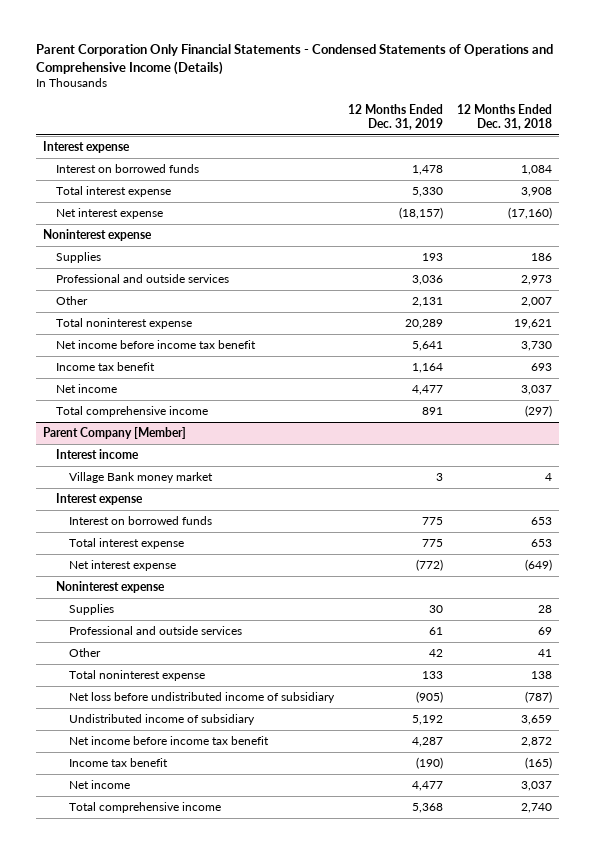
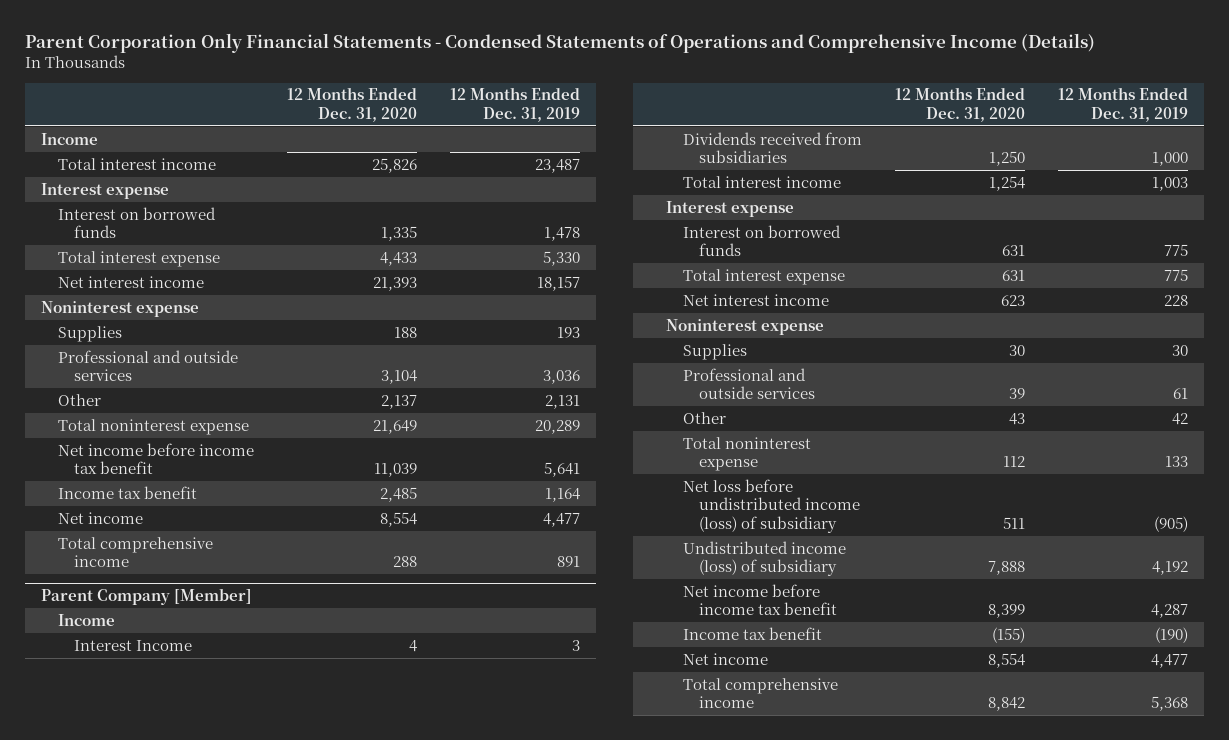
[456,104,552,130] 12 Months Ended Dec. 31, 2018 -> none
none -> [286,87,417,122] 12 Months Ended Dec. 31, 2020
none -> [41,132,99,145] Income
none -> [57,157,216,170] Total interest income
[56,208,164,220] Net interest expense -> [57,275,204,288] Net interest income
[398,207,443,220] (18,157) -> [536,275,580,291] 18,157
[56,449,140,460] Interest income -> [57,613,115,626] Income
[68,472,213,484] Village Bank money market -> [74,639,193,651] Interest Income
none -> [682,131,862,164] Dividends received from subsidiaries
none -> [682,175,841,188] Total interest income
[68,560,176,572] Net interest expense -> [682,293,829,306] Net interest income
[415,559,443,572] (772) -> [1163,294,1188,306] 228
[68,692,335,704] Net loss before undistributed income of subsidiary -> [682,478,861,533] Net loss before undistributed income (loss) of subsidiary
[68,714,255,726] Undistributed income of subsidiary -> [682,540,846,577] Undistributed income (loss) of subsidiary
[411,715,443,726] 5,192 -> [1151,561,1188,576] 4,192

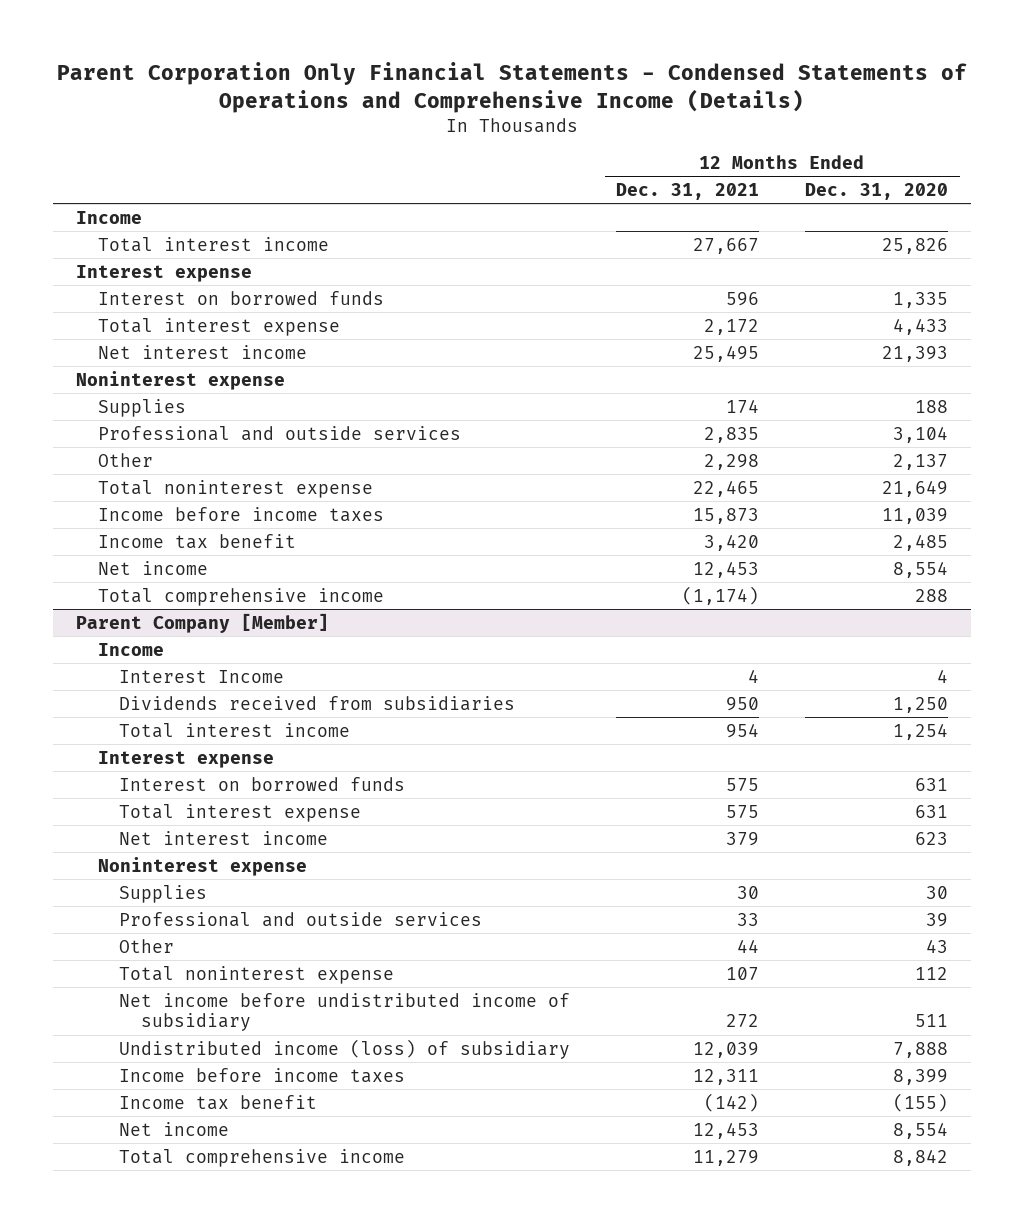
[449,87,580,122] 12 Months Ended Dec. 31, 2019 -> none
none -> [616,182,760,200] Dec. 31, 2021
[57,442,254,475] Net income before income tax benefit -> [97,506,384,522] Income before income taxes
[682,478,861,533] Net loss before undistributed income (loss) of subsidiary -> [119,992,571,1032] Net income before undistributed income of subsidiary
[682,583,838,616] Net income before income tax benefit -> [119,1067,406,1083] Income before income taxes

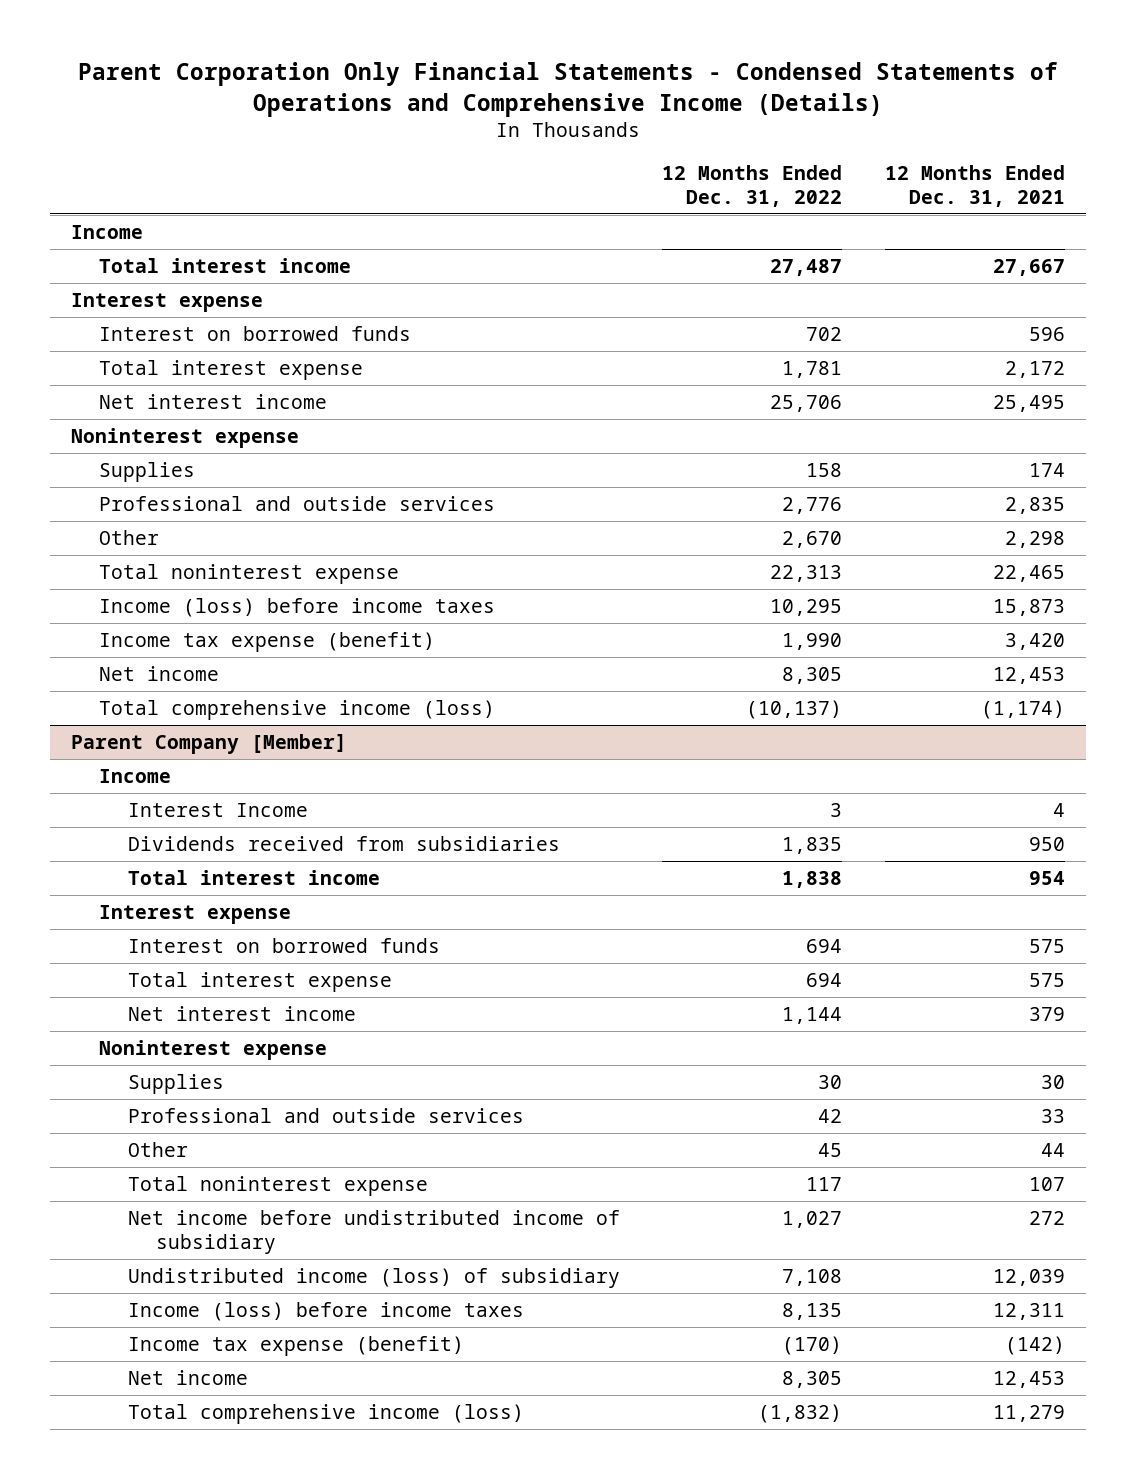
[805,182,949,200] Dec. 31, 2020 -> none
none -> [662,165,843,207] 12 Months Ended Dec. 31, 2022
[97,506,384,522] Income before income taxes -> [99,597,496,617] Income (loss) before income taxes
[97,533,296,549] Income tax benefit -> [99,631,436,652] Income tax expense (benefit)
[97,587,384,606] Total comprehensive income -> [99,699,496,720] Total comprehensive income (loss)
[119,1067,406,1083] Income before income taxes -> [127,1301,524,1321] Income (loss) before income taxes
[119,1094,318,1110] Income tax benefit -> [127,1335,464,1356] Income tax expense (benefit)
[119,1148,406,1167] Total comprehensive income -> [127,1403,524,1424] Total comprehensive income (loss)

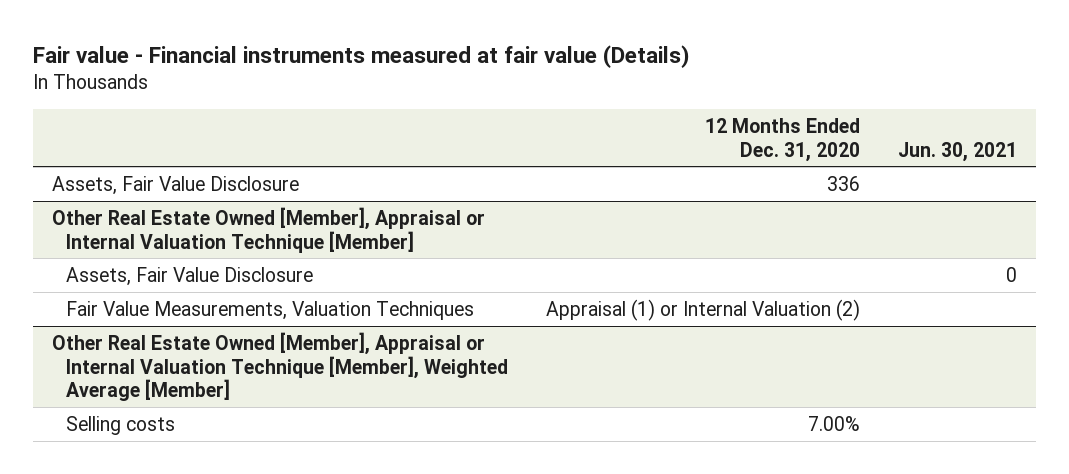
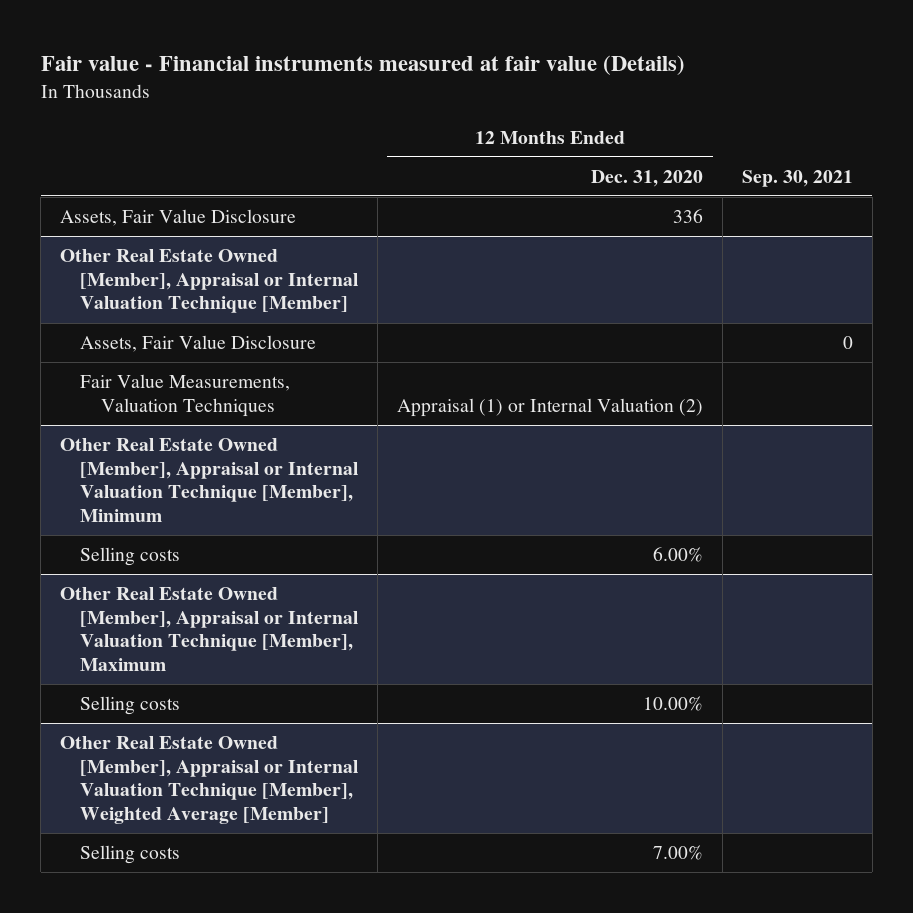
[898,141,1018,162] Jun. 30, 2021 -> none
none -> [741,169,853,187] Sep. 30, 2021
none -> [60,438,359,523] Other Real Estate Owned [Member], Appraisal or Internal Valuation Technique [Member], Minimum
none -> [80,547,181,567] Selling costs
none -> [60,587,359,672] Other Real Estate Owned [Member], Appraisal or Internal Valuation Technique [Member], Maximum
none -> [80,696,181,716] Selling costs

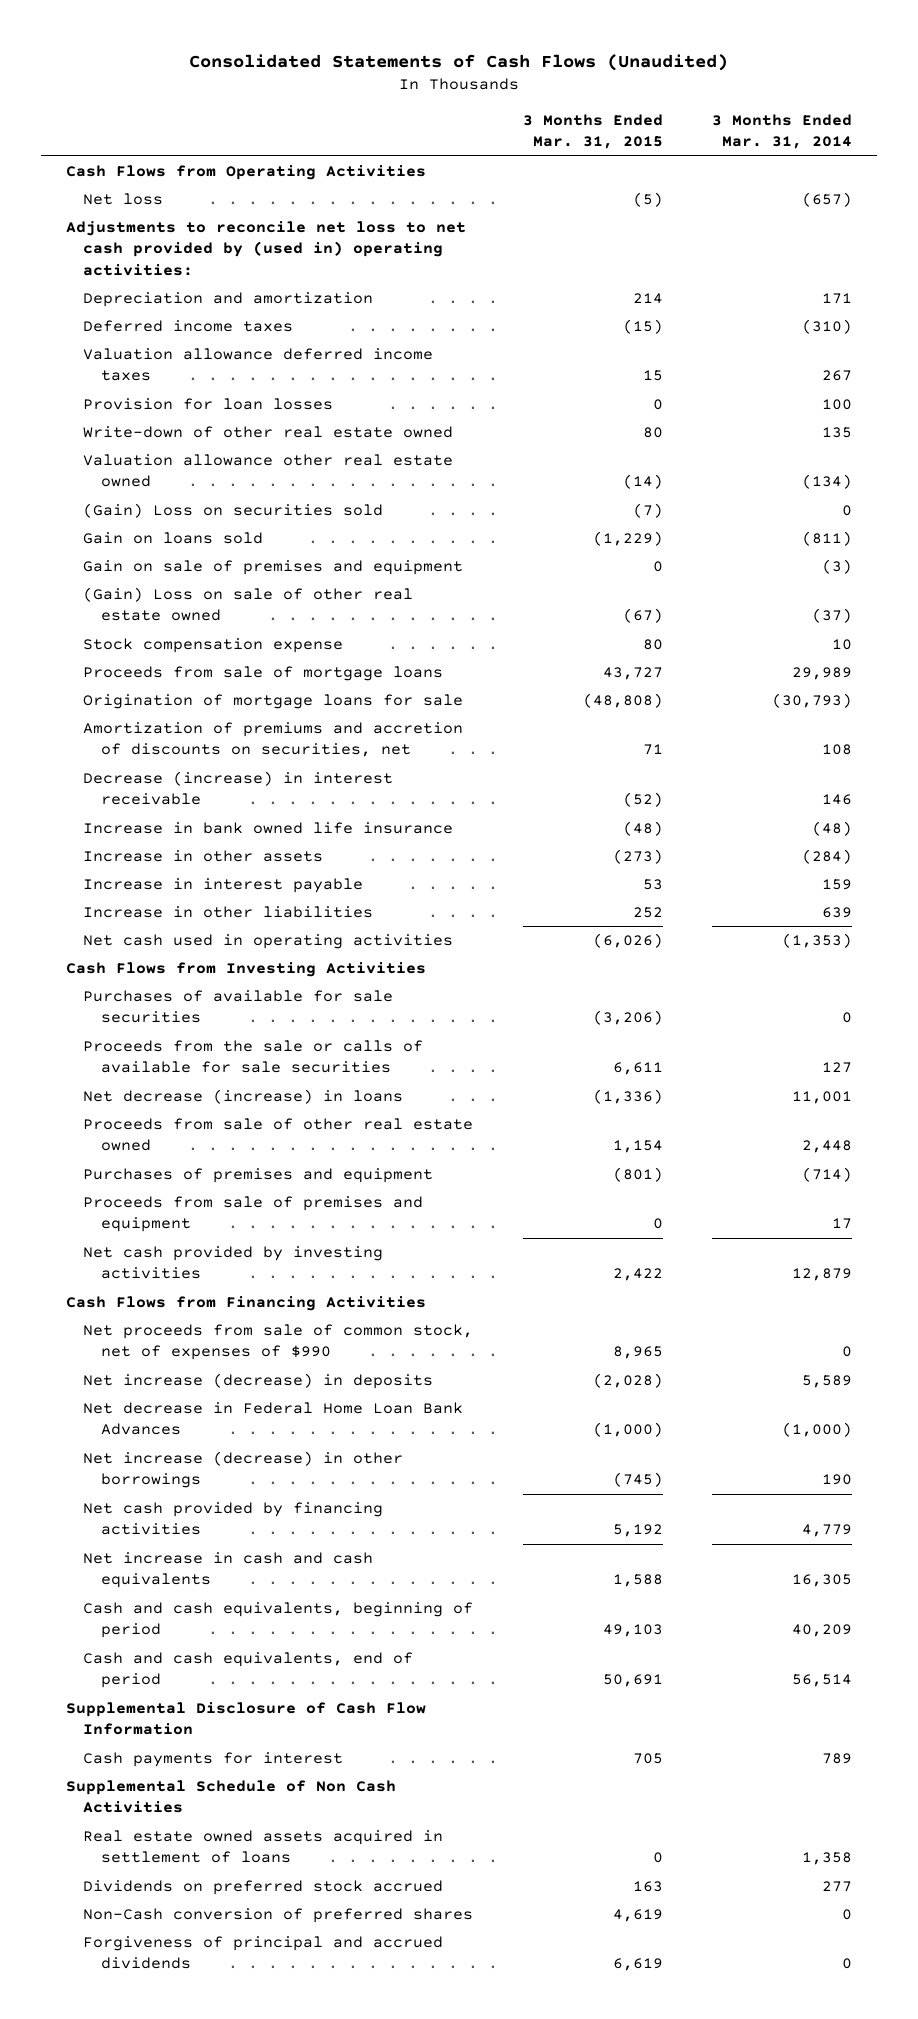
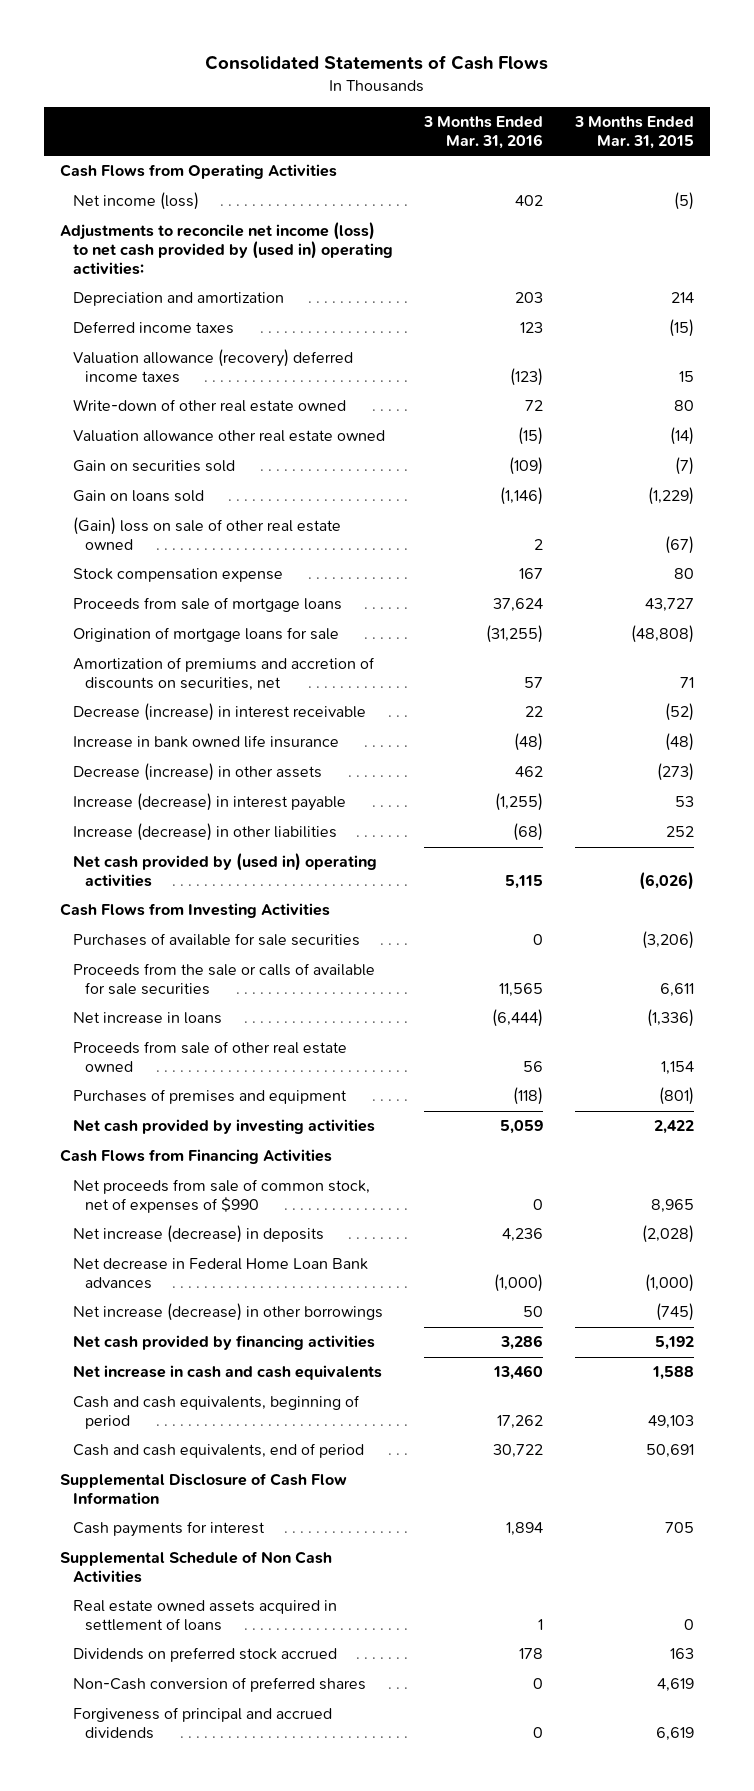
[189,53,729,71] Consolidated Statements of Cash Flows (Unaudited) -> [205,55,549,71] Consolidated Statements of Cash Flows
[712,113,853,150] 3 Months Ended Mar. 31, 2014 -> none
none -> [423,116,544,149] 3 Months Ended Mar. 31, 2016
[83,193,164,206] Net loss -> [72,192,199,211] Net income (loss)
[65,221,466,276] Adjustments to reconcile net loss to net cash provided by (used in) operating activities: -> [60,222,393,275] Adjustments to reconcile net income (loss) to net cash provided by (used in) operating activities:
[83,398,334,411] Provision for loan losses -> none
[83,348,434,382] Valuation allowance deferred income taxes -> [72,349,353,384] Valuation allowance (recovery) deferred income taxes
[83,503,384,519] (Gain) Loss on securities sold -> [72,460,235,473] Gain on securities sold
[83,560,464,576] Gain on sale of premises and equipment -> none
[83,587,414,622] (Gain) Loss on sale of other real estate owned -> [72,517,341,551] (Gain) loss on sale of other real estate owned
[83,850,324,863] Increase in other assets -> [72,763,322,782] Decrease (increase) in other assets
[83,878,364,894] Increase in interest payable -> [72,793,346,812] Increase (decrease) in interest payable
[83,906,374,919] Increase in other liabilities -> [72,823,337,842] Increase (decrease) in other liabilities
[83,934,454,950] Net cash used in operating activities -> [72,853,377,888] Net cash provided by (used in) operating activities
[83,1089,404,1105] Net decrease (increase) in loans -> [72,1012,222,1025] Net increase in loans
[83,1196,424,1233] Proceeds from sale of premises and equipment -> none
[83,1402,464,1436] Net decrease in Federal Home Loan Bank Advances -> [72,1258,368,1290] Net decrease in Federal Home Loan Bank advances

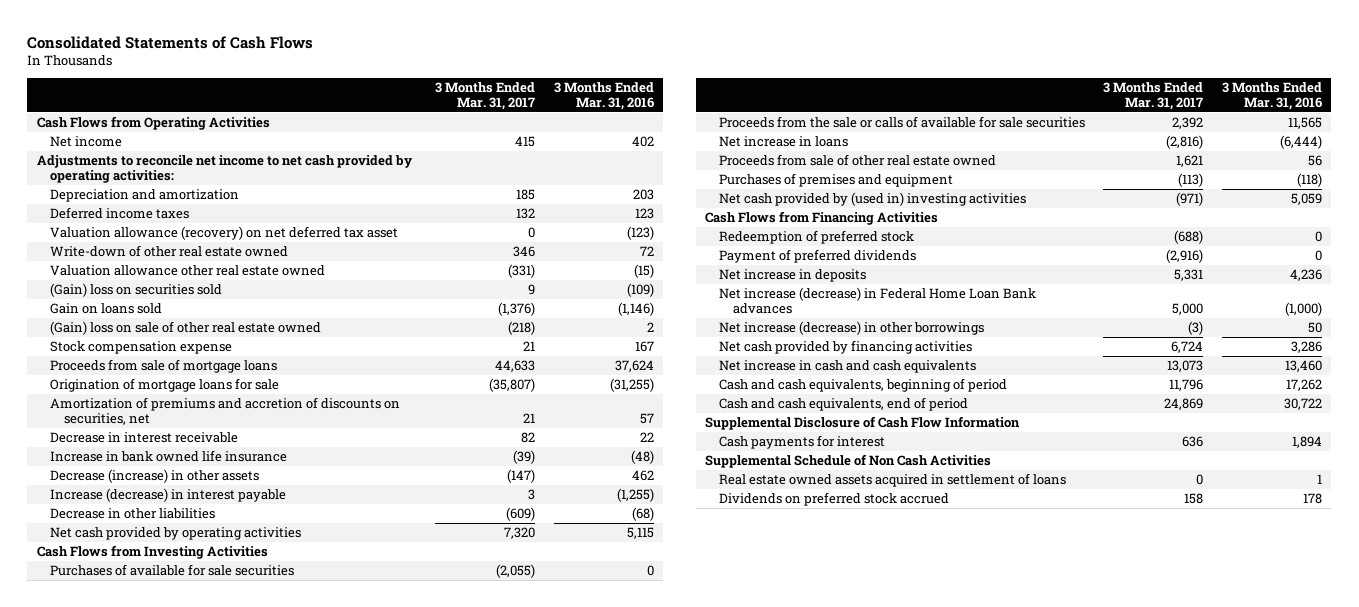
[574,116,695,149] 3 Months Ended Mar. 31, 2015 -> none
none -> [435,82,536,111] 3 Months Ended Mar. 31, 2017
[72,192,199,211] Net income (loss) -> [50,135,123,147] Net income
[60,222,393,275] Adjustments to reconcile net income (loss) to net cash provided by (used in) operating activities: -> [36,154,413,184] Adjustments to reconcile net income to net cash provided by operating activities:
[72,349,353,384] Valuation allowance (recovery) deferred income taxes -> [50,225,399,240] Valuation allowance (recovery) on net deferred tax asset
[72,460,235,473] Gain on securities sold -> [50,282,223,297] (Gain) loss on securities sold
[72,703,366,722] Decrease (increase) in interest receivable -> [50,431,239,443] Decrease in interest receivable
[72,823,337,842] Increase (decrease) in other liabilities -> [50,507,216,519] Decrease in other liabilities
[72,853,377,888] Net cash provided by (used in) operating activities -> [50,526,302,540] Net cash provided by operating activities
[72,1119,375,1135] Net cash provided by investing activities -> [718,191,1026,206] Net cash provided by (used in) investing activities
[72,1179,370,1214] Net proceeds from sale of common stock, net of expenses of $990 -> none
none -> [718,229,914,244] Redeemption of preferred stock
none -> [718,248,916,263] Payment of preferred dividends
[72,1225,324,1244] Net increase (decrease) in deposits -> [718,268,866,282] Net increase in deposits
[72,1258,368,1290] Net decrease in Federal Home Loan Bank advances -> [718,286,1036,315] Net increase (decrease) in Federal Home Loan Bank advances
[72,1677,366,1693] Non-Cash conversion of preferred shares -> none
[72,1707,332,1740] Forgiveness of principal and accrued dividends -> none

